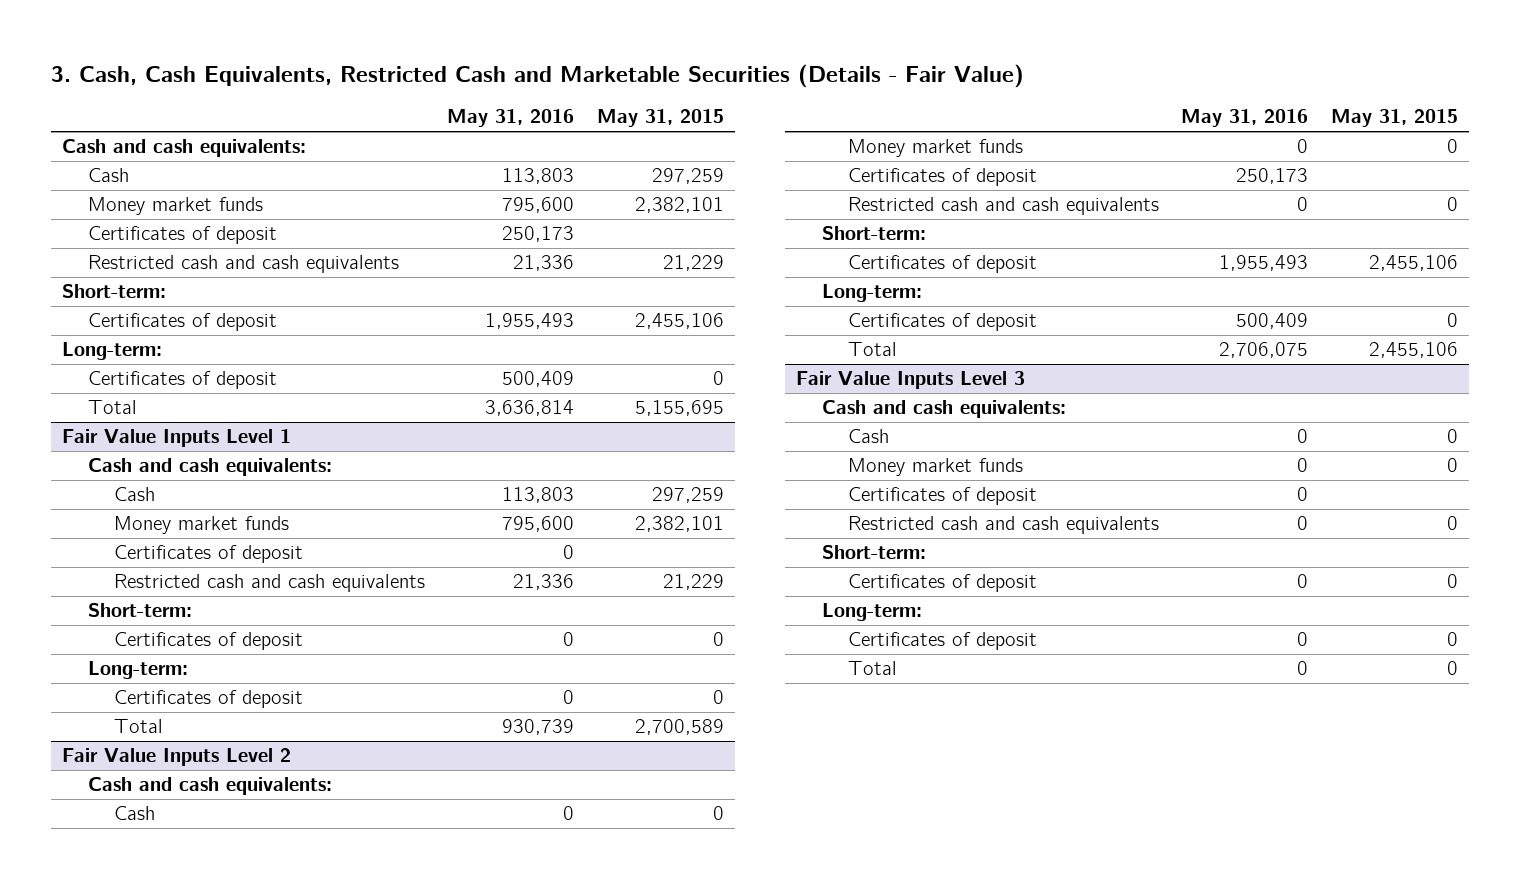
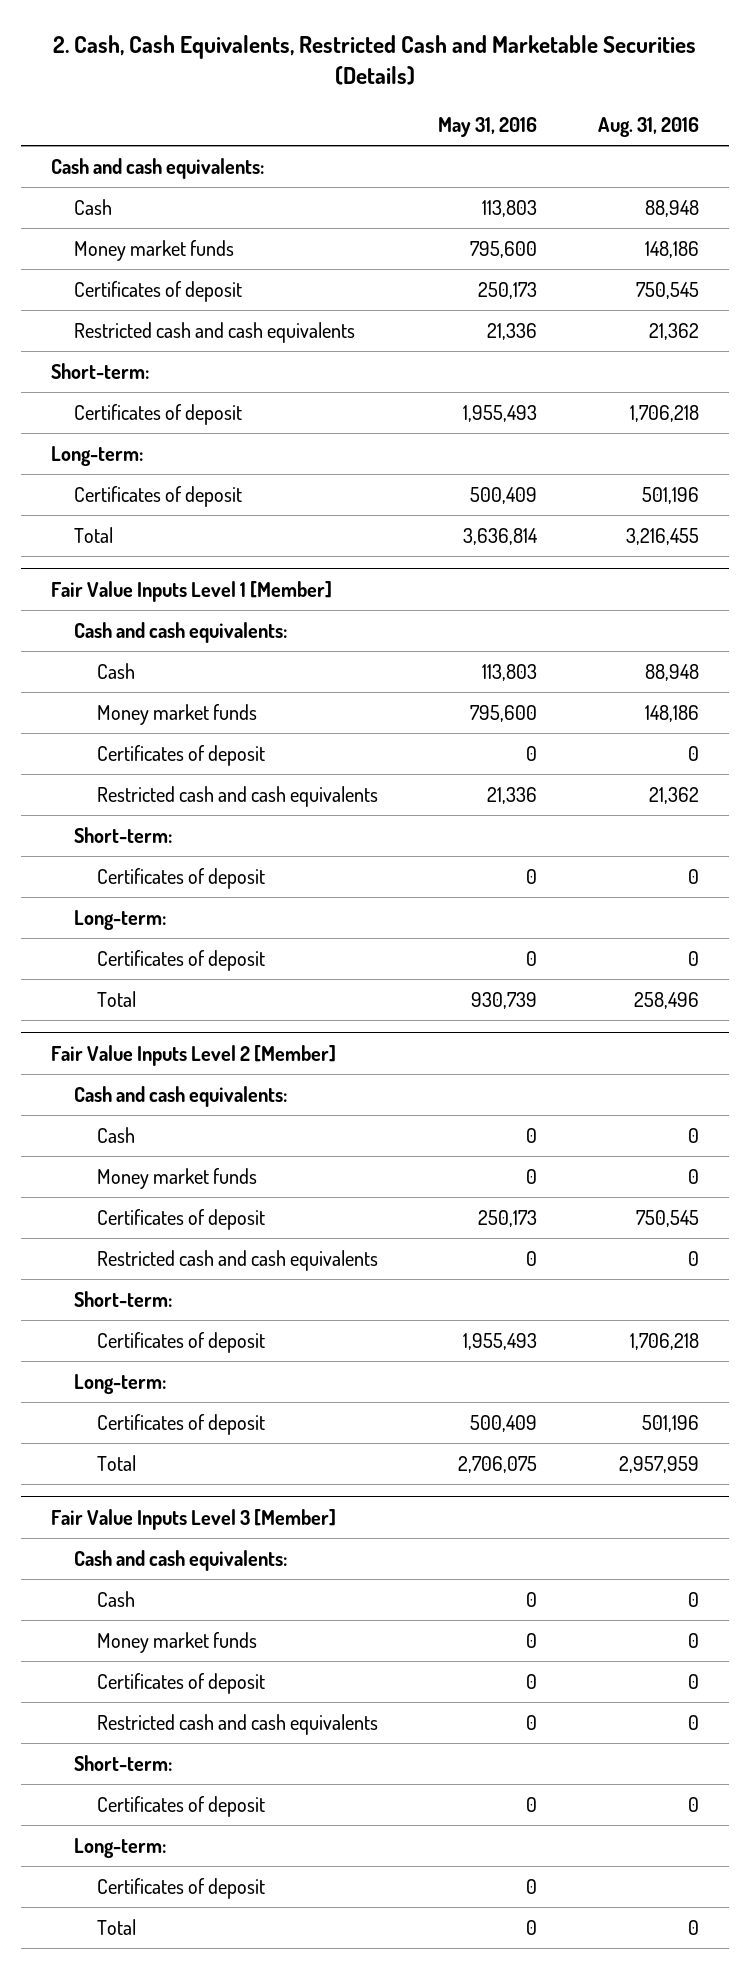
[50,64,1024,89] 3. Cash, Cash Equivalents, Restricted Cash and Marketable Securities (Details - Fair Value) -> [53,34,697,86] 2. Cash, Cash Equivalents, Restricted Cash and Marketable Securities (Details)
[596,109,724,128] May 31, 2015 -> none
none -> [597,117,699,138] Aug. 31, 2016
[62,429,292,448] Fair Value Inputs Level 1 -> [51,580,333,602] Fair Value Inputs Level 1 [Member]
[62,748,292,767] Fair Value Inputs Level 2 -> [51,1044,337,1066] Fair Value Inputs Level 2 [Member]
[796,371,1026,390] Fair Value Inputs Level 3 -> [51,1508,337,1530] Fair Value Inputs Level 3 [Member]

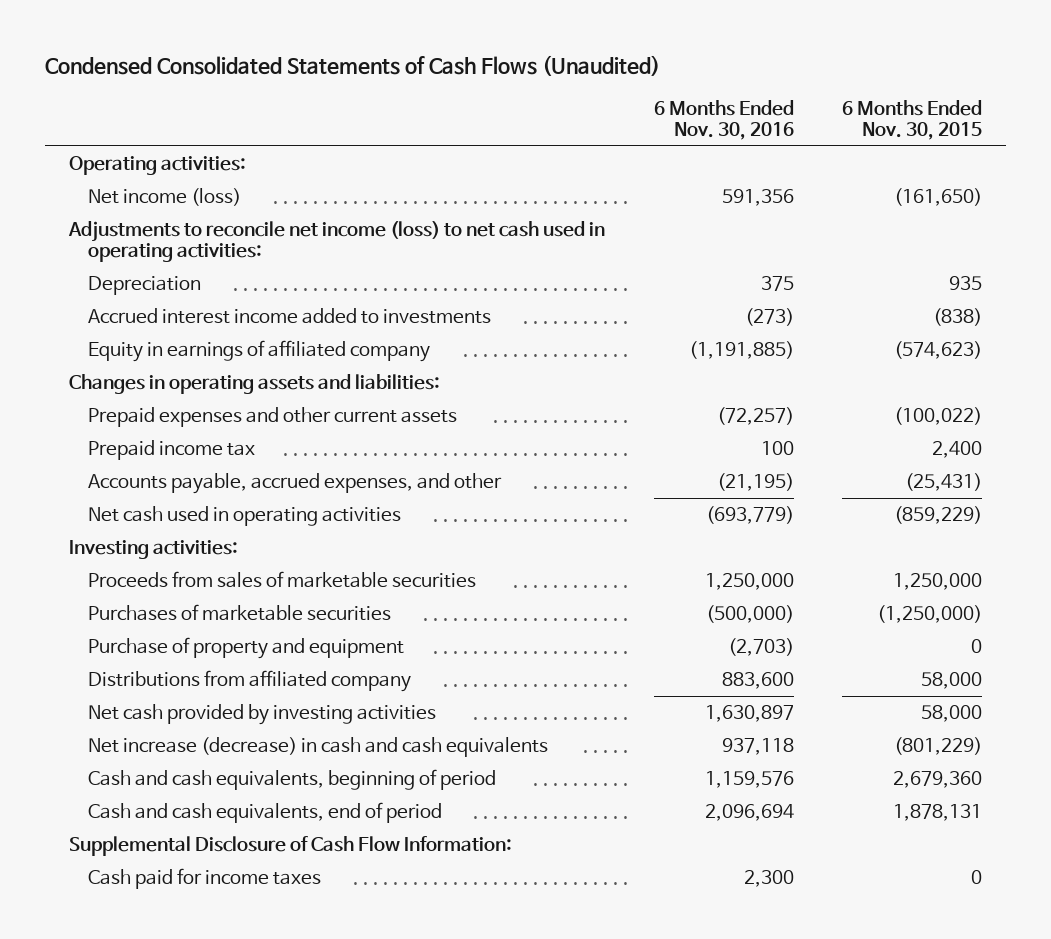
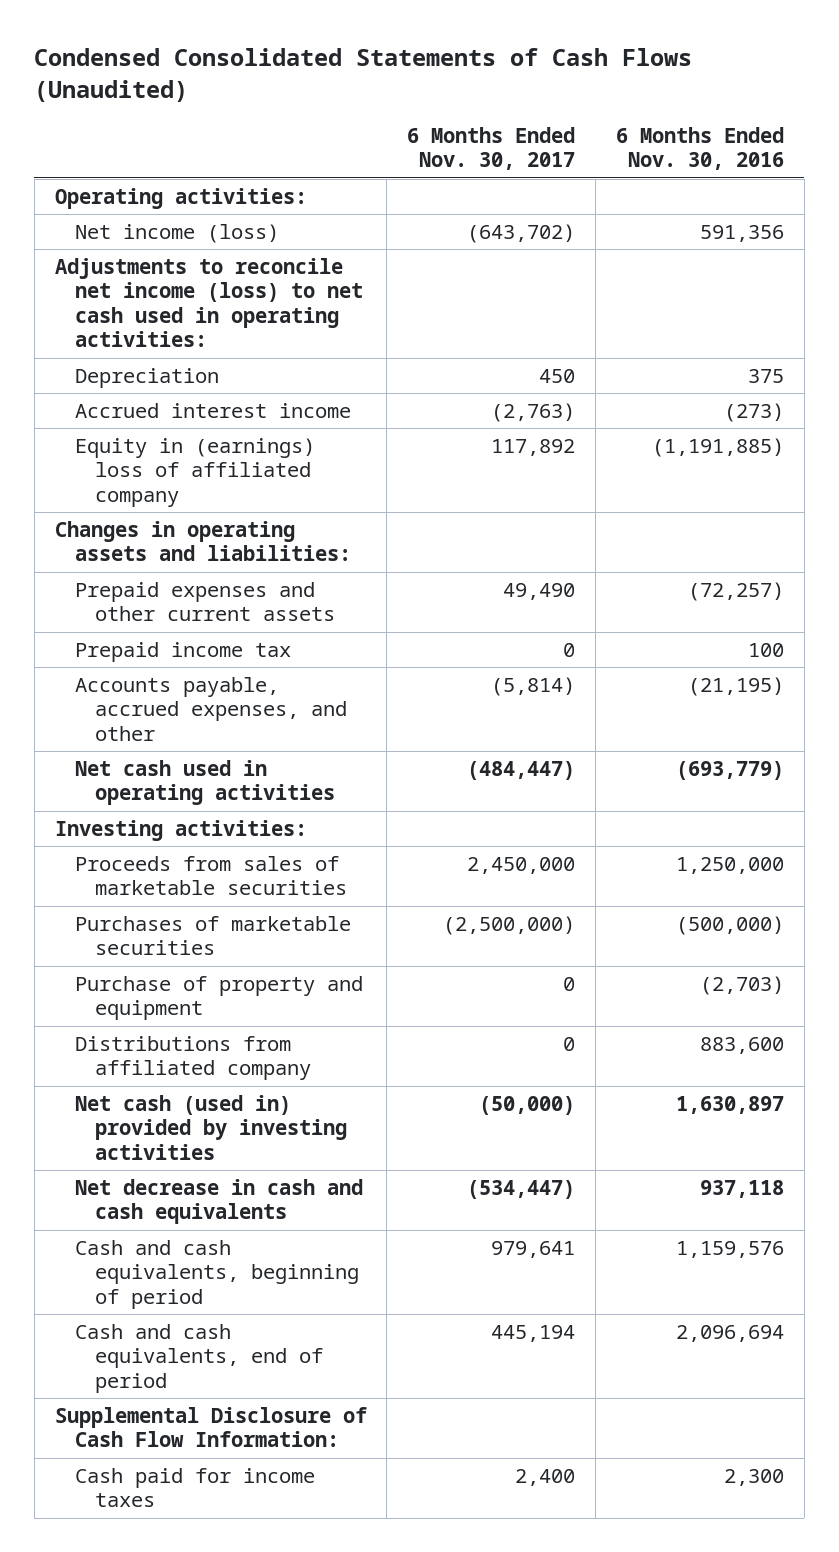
[842,99,983,141] 6 Months Ended Nov. 30, 2015 -> none
none -> [407,126,576,171] 6 Months Ended Nov. 30, 2017
[88,307,492,324] Accrued interest income added to investments -> [74,402,351,418] Accrued interest income
[88,339,431,362] Equity in earnings of affiliated company -> [74,437,315,507] Equity in (earnings) loss of affiliated company
[88,703,437,725] Net cash provided by investing activities -> [74,1094,347,1160] Net cash (used in) provided by investing activities
[88,736,549,757] Net increase (decrease) in cash and cash equivalents -> [74,1178,363,1225] Net decrease in cash and cash equivalents

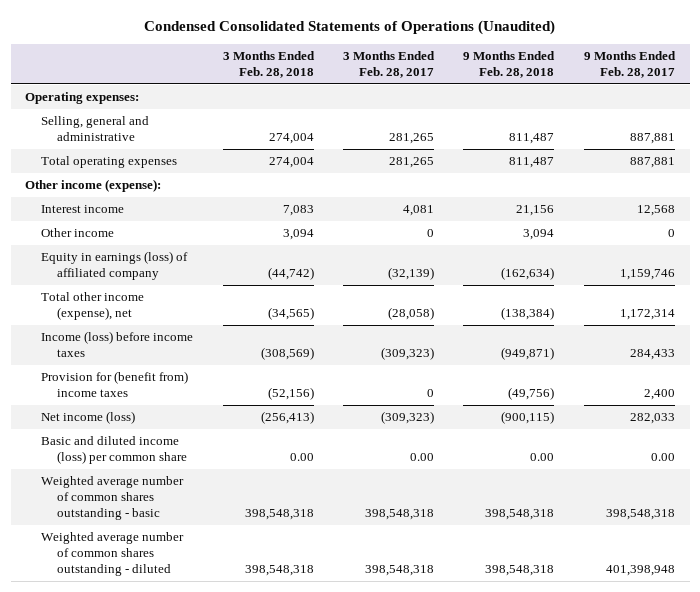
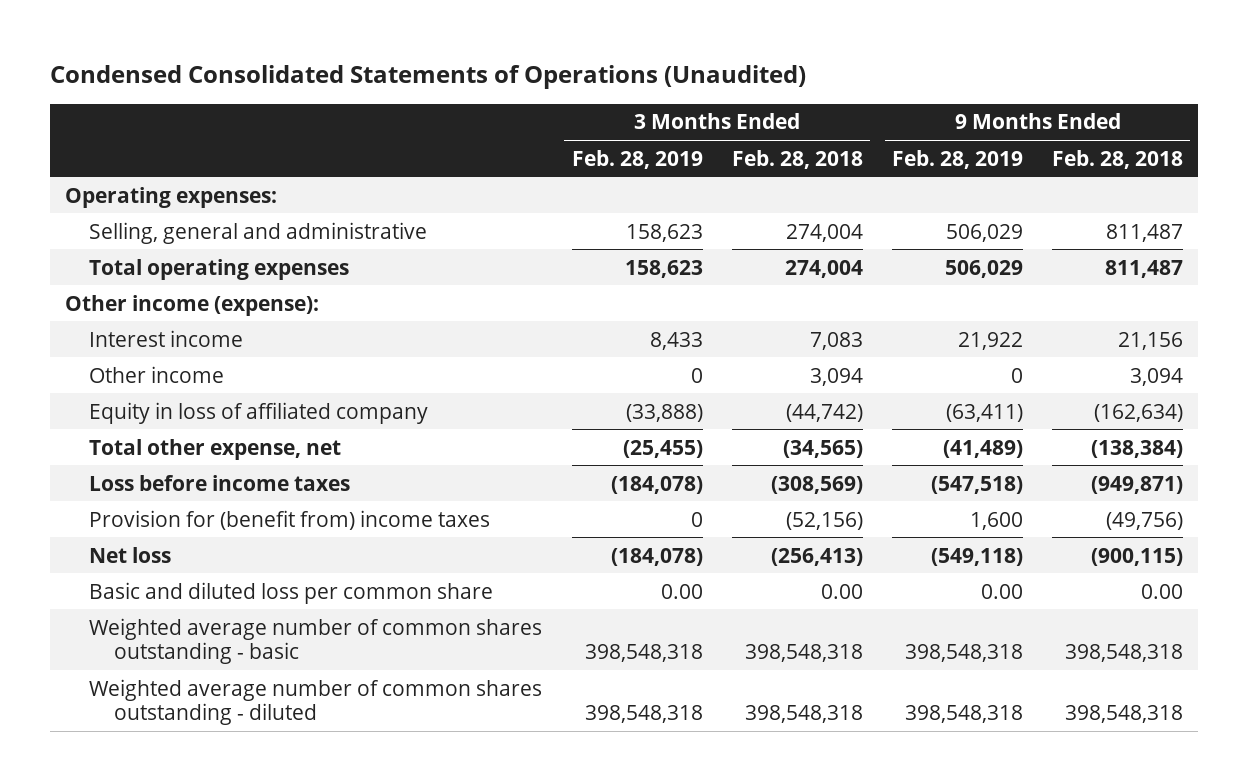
[343,51,436,79] 3 Months Ended Feb. 28, 2017 -> none
[583,51,676,79] 9 Months Ended Feb. 28, 2017 -> none
none -> [571,149,703,169] Feb. 28, 2019
none -> [891,149,1023,169] Feb. 28, 2019
[41,251,189,281] Equity in earnings (loss) of affiliated company -> [89,401,429,424] Equity in loss of affiliated company
[41,292,145,321] Total other income (expense), net -> [89,438,342,460] Total other expense, net
[41,331,194,358] Income (loss) before income taxes -> [89,474,351,491] Loss before income taxes
[41,411,136,425] Net income (loss) -> [89,546,172,563] Net loss
[41,436,187,465] Basic and diluted income (loss) per common share -> [89,581,494,604] Basic and diluted loss per common share

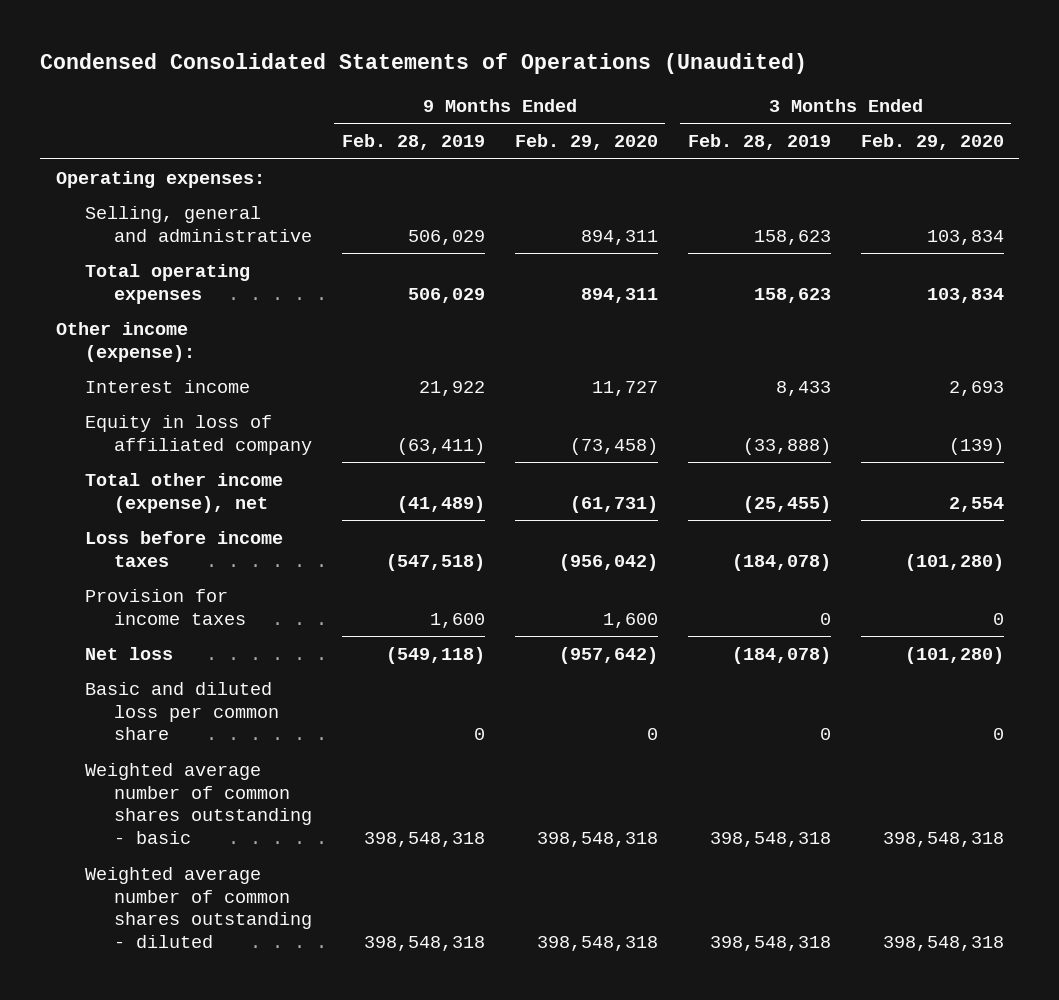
[731,149,863,169] Feb. 28, 2018 -> none
[1052,149,1184,169] Feb. 28, 2018 -> none
none -> [514,134,658,151] Feb. 29, 2020
none -> [860,134,1004,151] Feb. 29, 2020
[89,365,225,383] Other income -> none
[89,438,342,460] Total other expense, net -> [84,472,283,513] Total other income (expense), net
[89,509,491,530] Provision for (benefit from) income taxes -> [84,588,246,625] Provision for income taxes
[660,583,703,599] 0.00 -> [819,728,831,741] 0
[980,583,1023,599] 0.00 -> [473,728,485,741] 0

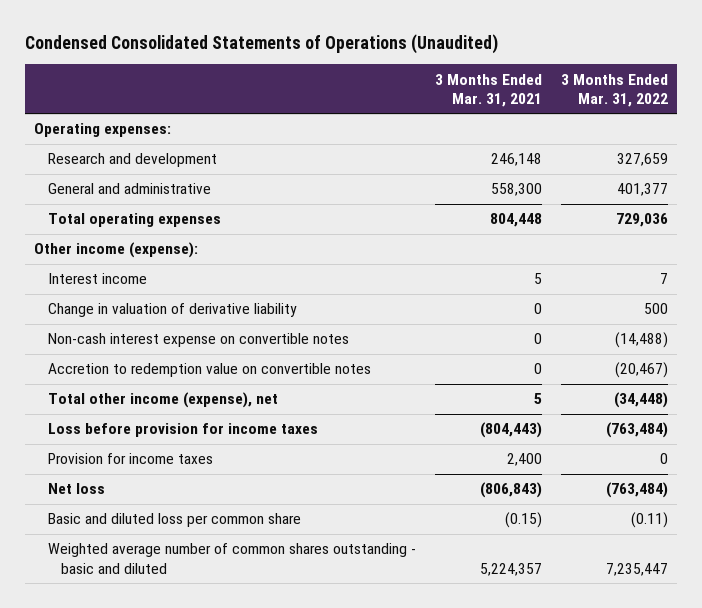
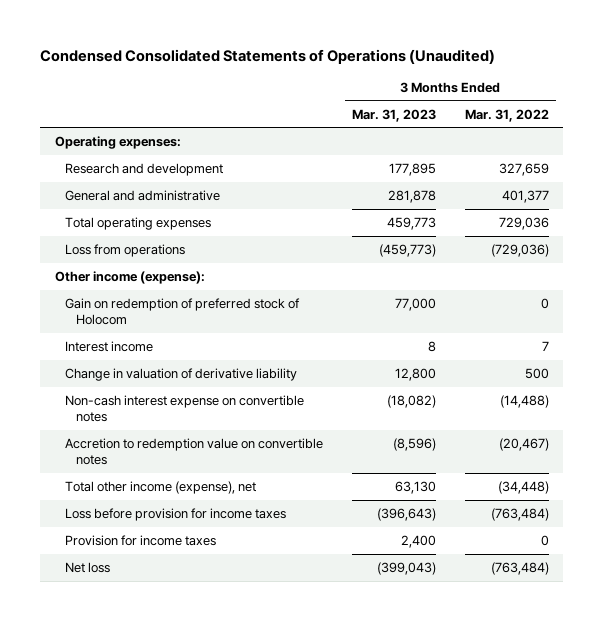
[434,73,542,107] 3 Months Ended Mar. 31, 2021 -> none
none -> [352,108,437,122] Mar. 31, 2023
none -> [65,243,186,257] Loss from operations
none -> [65,297,301,326] Gain on redemption of preferred stock of Holocom
[47,513,301,528] Basic and diluted loss per common share -> none
[47,543,416,574] Weighted average number of common shares outstanding - basic and diluted -> none

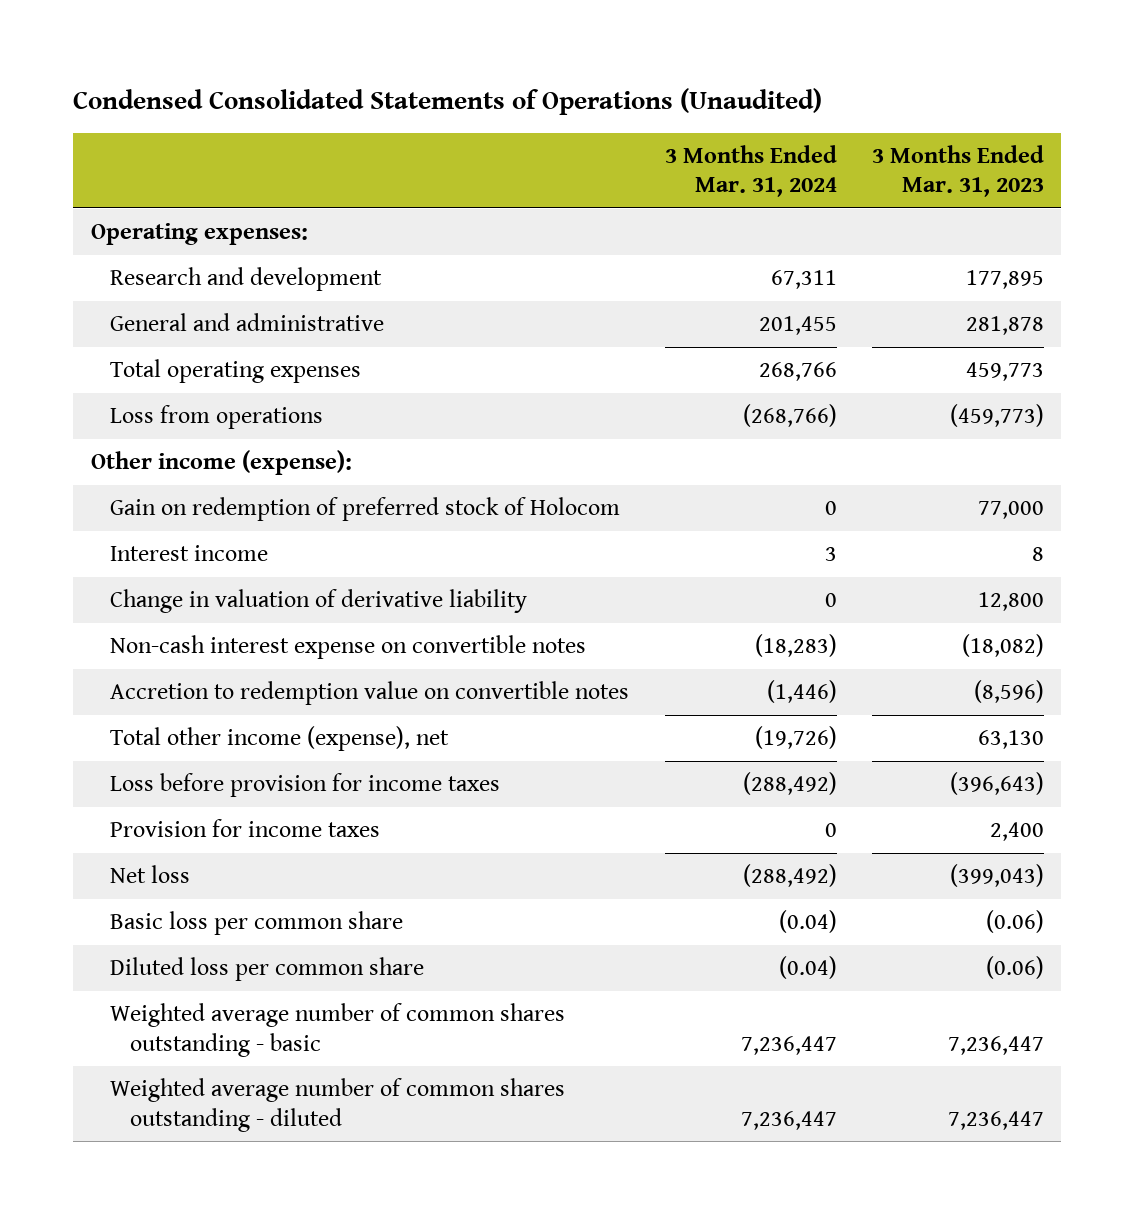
[464,108,549,122] Mar. 31, 2022 -> none
none -> [664,144,837,198] 3 Months Ended Mar. 31, 2024
none -> [110,910,404,935] Basic loss per common share
none -> [110,956,425,981] Diluted loss per common share
none -> [110,1002,566,1057] Weighted average number of common shares outstanding - basic
none -> [110,1077,566,1132] Weighted average number of common shares outstanding - diluted

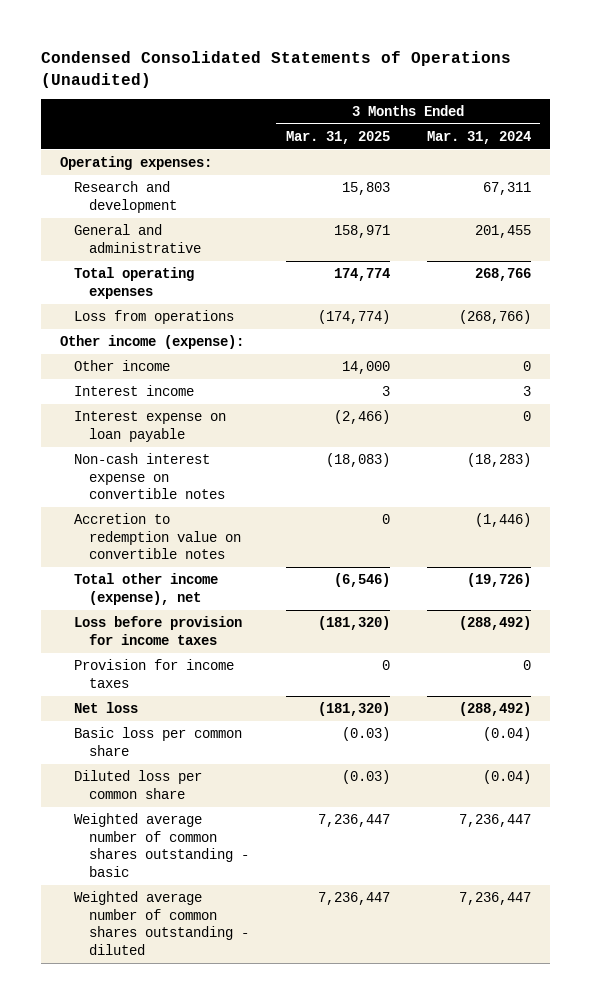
[871,144,1044,198] 3 Months Ended Mar. 31, 2023 -> none
none -> [285,130,390,144] Mar. 31, 2025
[110,496,621,521] Gain on redemption of preferred stock of Holocom -> none
none -> [74,360,171,372] Other income
[110,588,528,613] Change in valuation of derivative liability -> none
none -> [74,411,227,442] Interest expense on loan payable

